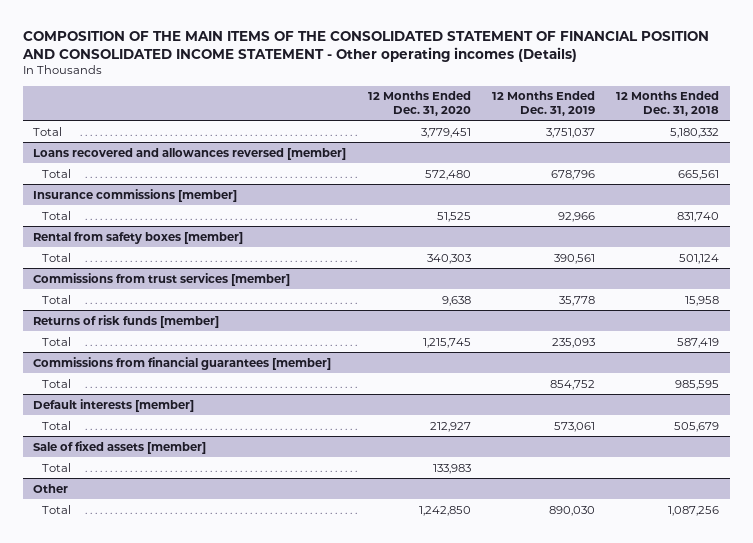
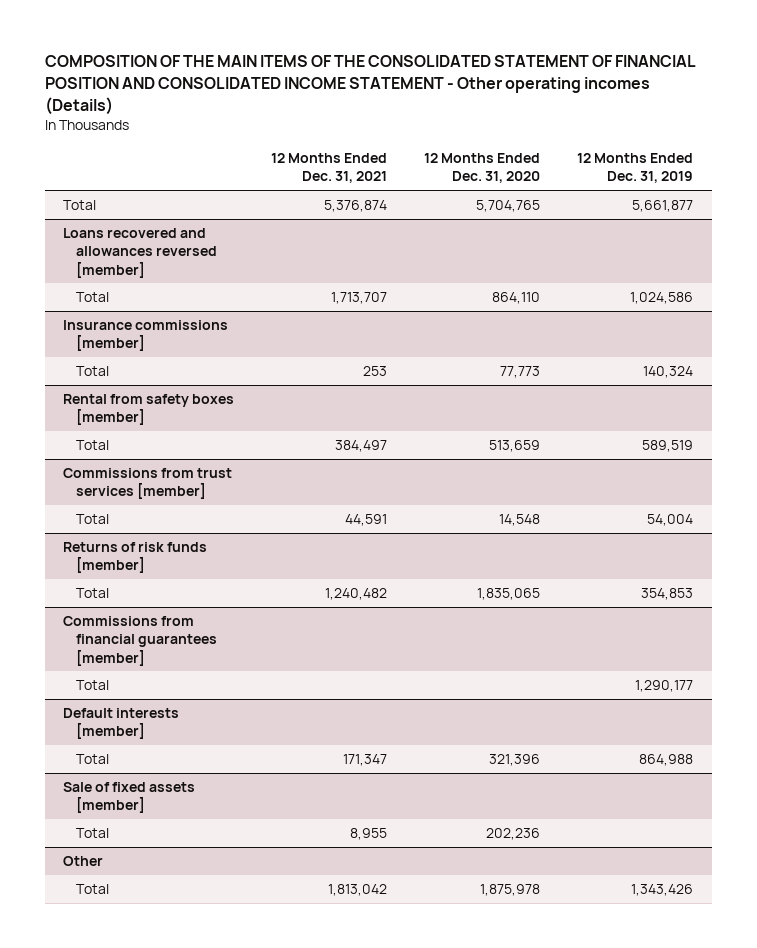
[616,91,720,116] 12 Months Ended Dec. 31, 2018 -> none
none -> [271,152,388,184] 12 Months Ended Dec. 31, 2021
[420,127,471,138] 3,779,451 -> [476,200,541,213] 5,704,765
[546,127,596,138] 3,751,037 -> [632,200,694,213] 5,661,877
[424,169,471,180] 572,480 -> [492,292,541,305] 864,110
[551,169,596,180] 678,796 -> [630,292,694,305] 1,024,586
[436,211,471,222] 51,525 -> [500,366,541,379] 77,773
[558,211,596,222] 92,966 -> [643,366,694,379] 140,324
[426,253,471,264] 340,303 -> [489,440,541,453] 513,659
[554,253,596,264] 390,561 -> [642,440,694,453] 589,519
[441,295,471,306] 9,638 -> [499,514,541,527] 14,548
[559,295,596,306] 35,778 -> [647,514,694,527] 54,004
[422,337,471,348] 1,215,745 -> [477,588,541,601] 1,835,065
[552,337,596,348] 235,093 -> [641,588,694,601] 354,853
[550,379,596,390] 854,752 -> [635,680,694,693] 1,290,177
[429,421,471,432] 212,927 -> [489,754,541,767] 321,396
[554,421,596,432] 573,061 -> [639,754,694,767] 864,988
[432,463,471,474] 133,983 -> [486,828,541,841] 202,236
[418,505,471,516] 1,242,850 -> [480,884,541,897] 1,875,978
[549,505,596,516] 890,030 -> [631,884,694,897] 1,343,426

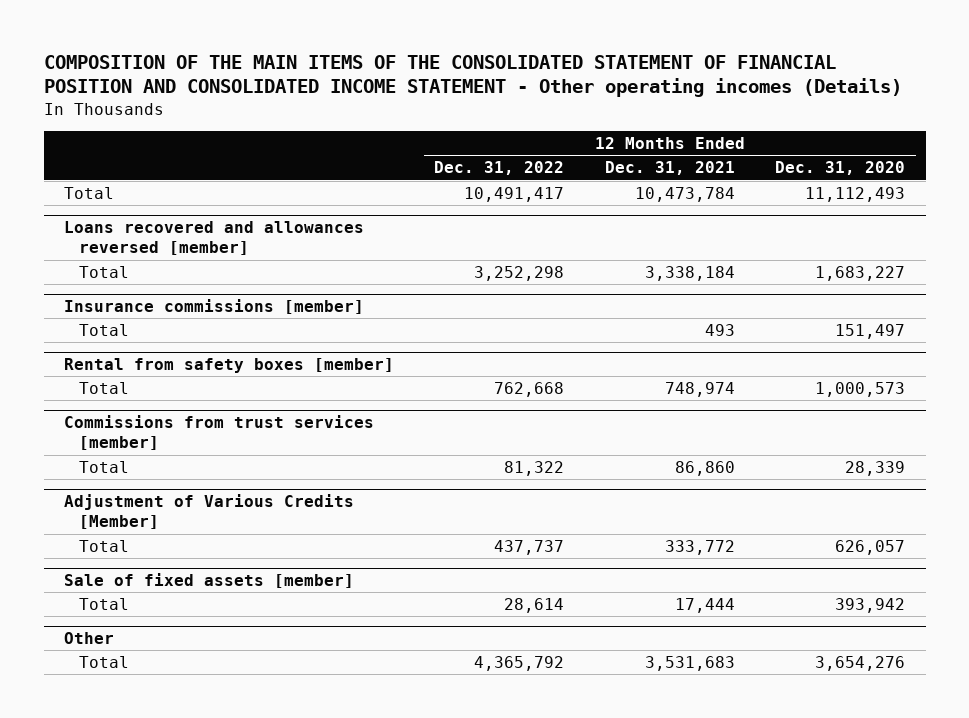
[577,152,694,184] 12 Months Ended Dec. 31, 2019 -> none
none -> [434,161,565,176] Dec. 31, 2022
[324,200,388,213] 5,376,874 -> [634,187,735,203] 10,473,784
[476,200,541,213] 5,704,765 -> [805,187,906,203] 11,112,493
[331,292,388,305] 1,713,707 -> [644,266,735,282] 3,338,184
[492,292,541,305] 864,110 -> [815,266,906,282] 1,683,227
[363,366,388,377] 253 -> [704,324,735,337] 493
[500,366,541,379] 77,773 -> [835,324,906,340] 151,497
[335,440,388,453] 384,497 -> [664,382,735,398] 748,974
[489,440,541,453] 513,659 -> [815,382,906,398] 1,000,573
[63,542,208,574] Returns of risk funds [member] -> none
[63,616,217,666] Commissions from financial guarantees [member] -> none
[75,680,109,691] Total -> none
[63,708,180,740] Default interests [member] -> none
[75,754,109,765] Total -> none
[345,514,388,527] 44,591 -> [674,461,735,477] 86,860
[499,514,541,527] 14,548 -> [845,461,906,477] 28,339
none -> [64,494,355,530] Adjustment of Various Credits [Member]
[325,588,388,601] 1,240,482 -> [664,540,735,556] 333,772
[477,588,541,601] 1,835,065 -> [835,540,906,556] 626,057
[350,828,388,841] 8,955 -> [674,598,735,614] 17,444
[486,828,541,841] 202,236 -> [835,598,906,614] 393,942
[328,884,388,897] 1,813,042 -> [644,656,735,672] 3,531,683
[480,884,541,897] 1,875,978 -> [815,656,906,672] 3,654,276

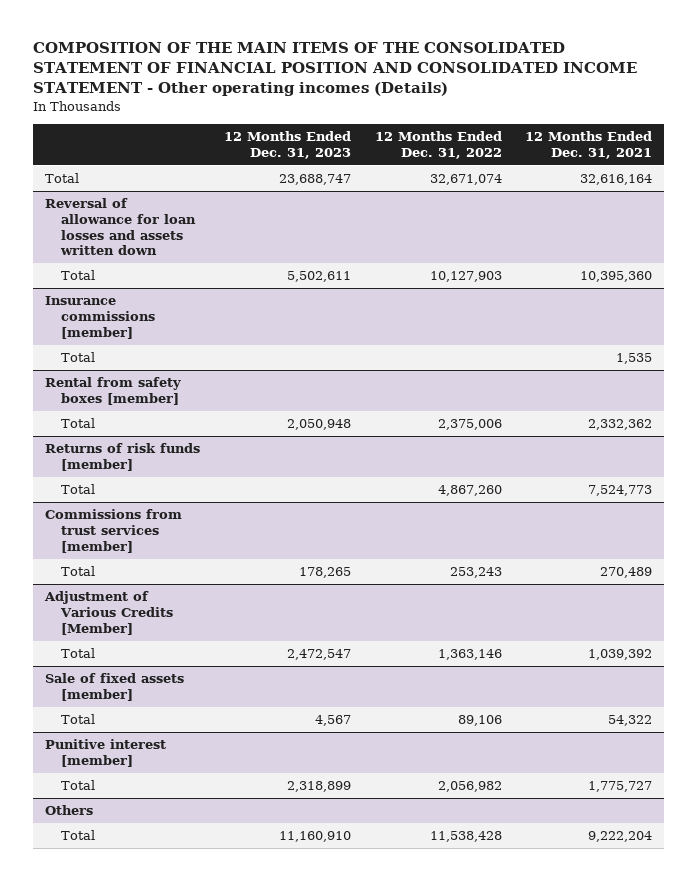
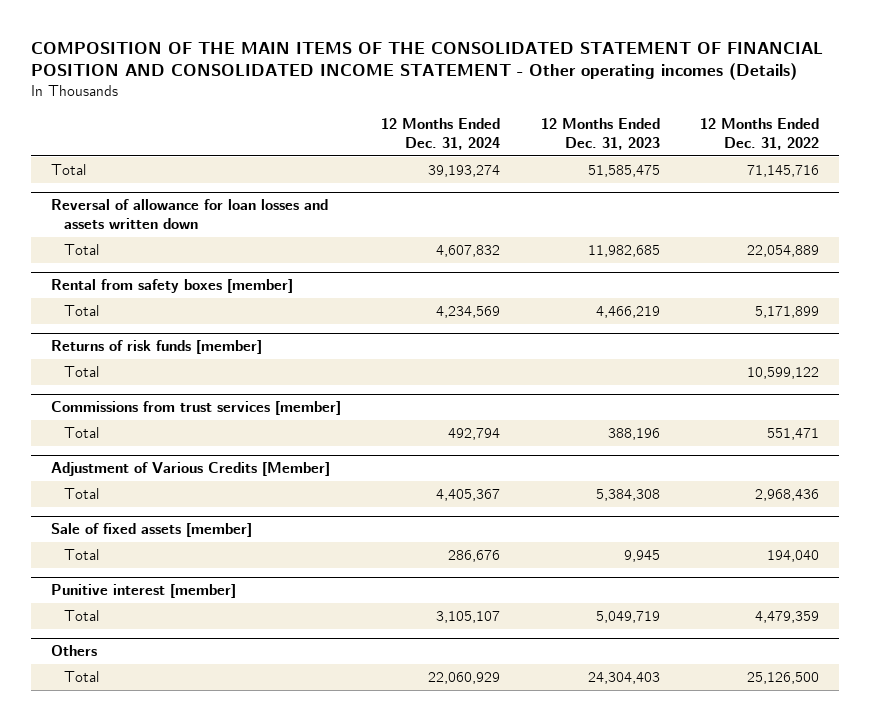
[525,131,653,159] 12 Months Ended Dec. 31, 2021 -> none
none -> [381,117,501,150] 12 Months Ended Dec. 31, 2024
[278,174,351,186] 23,688,747 -> [587,164,660,177] 51,585,475
[429,174,502,186] 32,671,074 -> [746,164,819,177] 71,145,716
[45,296,155,339] Insurance commissions [member] -> none
[60,352,95,363] Total -> none
[286,271,351,283] 5,502,611 -> [587,244,660,257] 11,982,685
[429,271,502,283] 10,127,903 -> [746,244,819,257] 22,054,889
[286,419,351,431] 2,050,948 -> [595,305,660,318] 4,466,219
[437,419,502,431] 2,375,006 -> [754,305,819,318] 5,171,899
[437,485,502,497] 4,867,260 -> [746,366,819,379] 10,599,122
[298,567,351,579] 178,265 -> [607,427,660,440] 388,196
[449,567,502,579] 253,243 -> [766,427,819,440] 551,471
[286,649,351,661] 2,472,547 -> [595,488,660,501] 5,384,308
[437,649,502,661] 1,363,146 -> [754,488,819,501] 2,968,436
[314,715,351,727] 4,567 -> [623,549,660,562] 9,945
[457,715,502,727] 89,106 -> [766,549,819,562] 194,040
[286,781,351,793] 2,318,899 -> [595,610,660,623] 5,049,719
[437,781,502,793] 2,056,982 -> [754,610,819,623] 4,479,359
[278,831,351,843] 11,160,910 -> [587,671,660,684] 24,304,403
[429,831,502,843] 11,538,428 -> [746,671,819,684] 25,126,500

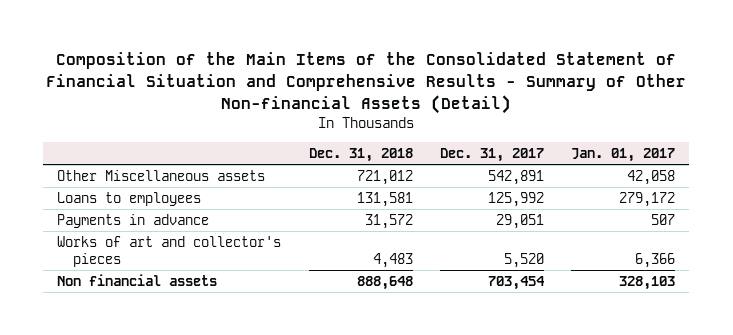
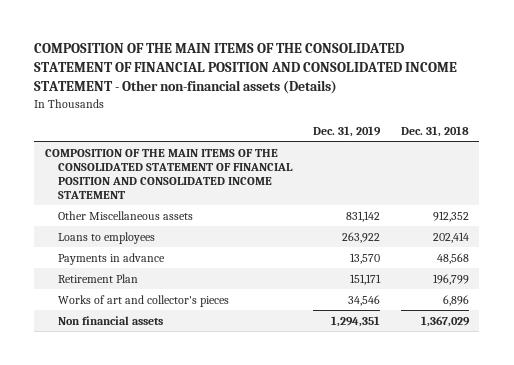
[46,52,687,114] Composition of the Main Items of the Consolidated Statement of Financial Situation and Comprehensive Results - Summary of Other Non-financial Assets (Detail) -> [34,43,458,95] COMPOSITION OF THE MAIN ITEMS OF THE CONSOLIDATED STATEMENT OF FINANCIAL POSITION AND CONSOLIDATED INCOME STATEMENT - Other non-financial assets (Details)
[439,147,544,162] Dec. 31, 2017 -> none
[571,147,676,162] Jan. 01, 2017 -> none
none -> [313,125,382,137] Dec. 31, 2019
none -> [44,148,294,199] COMPOSITION OF THE MAIN ITEMS OF THE CONSOLIDATED STATEMENT OF FINANCIAL POSITION AND CONSOLIDATED INCOME STATEMENT
[356,169,413,185] 721,012 -> [432,210,469,222] 912,352
[356,191,413,207] 131,581 -> [432,231,469,243] 202,414
[364,213,413,229] 31,572 -> [436,252,469,264] 48,568
none -> [58,273,139,283] Retirement Plan
[372,253,413,269] 4,483 -> [442,294,469,306] 6,896
[356,275,413,290] 888,648 -> [420,315,470,327] 1,367,029

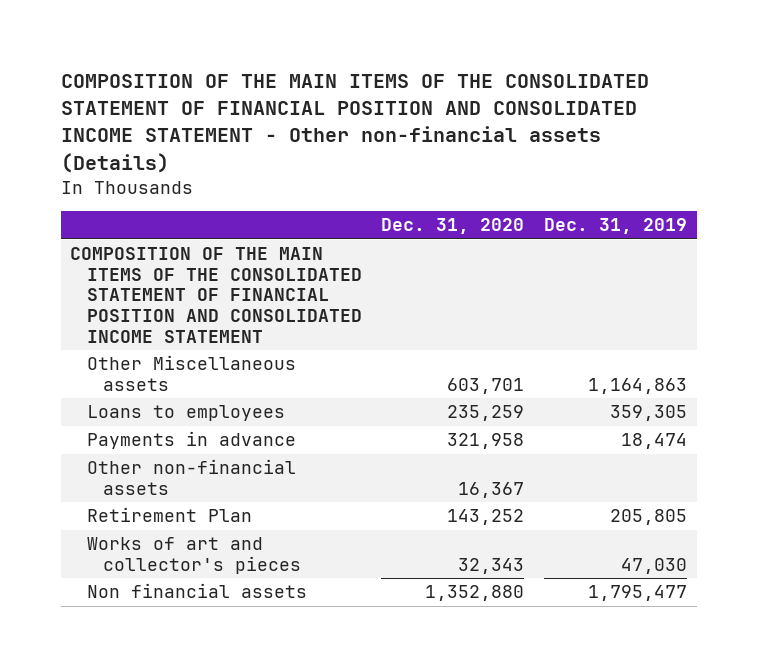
[400,125,469,137] Dec. 31, 2018 -> none
none -> [381,218,525,235] Dec. 31, 2020
[346,210,381,222] 831,142 -> [588,377,688,394] 1,164,863
[342,231,381,243] 263,922 -> [610,405,688,422] 359,305
[350,252,381,264] 13,570 -> [621,433,688,450] 18,474
none -> [86,459,296,495] Other non-financial assets
[350,273,382,285] 151,171 -> [610,509,688,526] 205,805
[348,294,381,306] 34,546 -> [621,557,688,574] 47,030
[331,315,381,327] 1,294,351 -> [588,585,688,602] 1,795,477

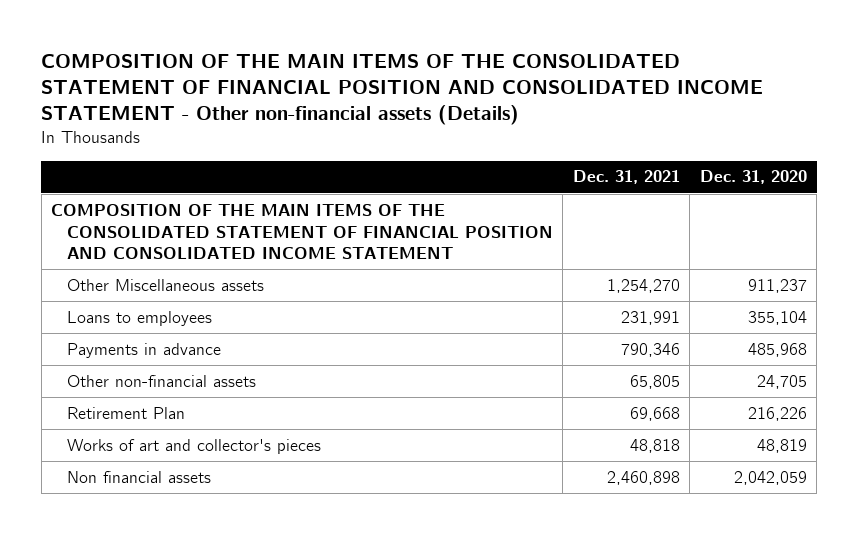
[544,218,688,235] Dec. 31, 2019 -> none
none -> [572,170,680,185] Dec. 31, 2021
[447,377,525,394] 603,701 -> [747,278,807,293] 911,237
[447,405,525,422] 235,259 -> [747,310,807,325] 355,104
[447,433,525,450] 321,958 -> [747,342,807,357] 485,968
[458,481,525,498] 16,367 -> [756,374,807,389] 24,705
[447,509,525,526] 143,252 -> [747,406,807,421] 216,226
[458,557,525,574] 32,343 -> [756,438,807,453] 48,819
[425,585,525,602] 1,352,880 -> [733,470,807,485] 2,042,059

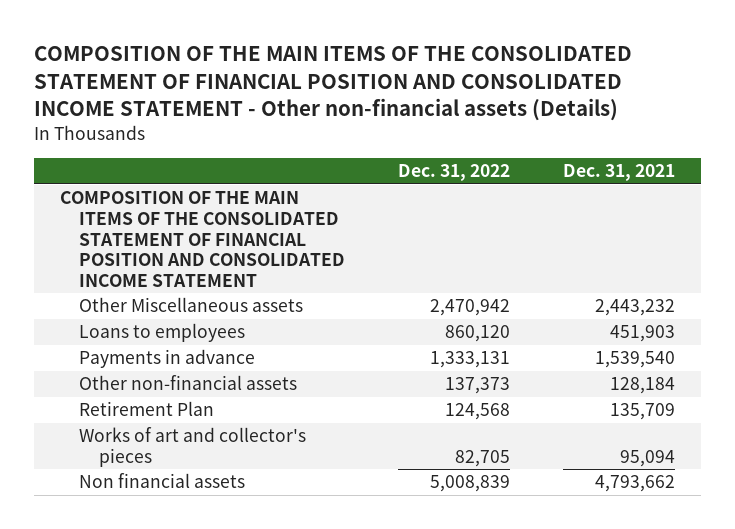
[699,170,807,185] Dec. 31, 2020 -> none
none -> [398,164,511,182] Dec. 31, 2022
[606,278,680,293] 1,254,270 -> [594,299,675,317] 2,443,232
[620,310,680,325] 231,991 -> [609,325,675,343] 451,903
[620,342,680,357] 790,346 -> [594,351,675,369] 1,539,540
[629,374,680,389] 65,805 -> [609,377,675,395] 128,184
[629,406,680,421] 69,668 -> [609,403,675,421] 135,709
[629,438,680,453] 48,818 -> [619,450,675,468] 95,094
[606,470,680,485] 2,460,898 -> [594,475,675,493] 4,793,662

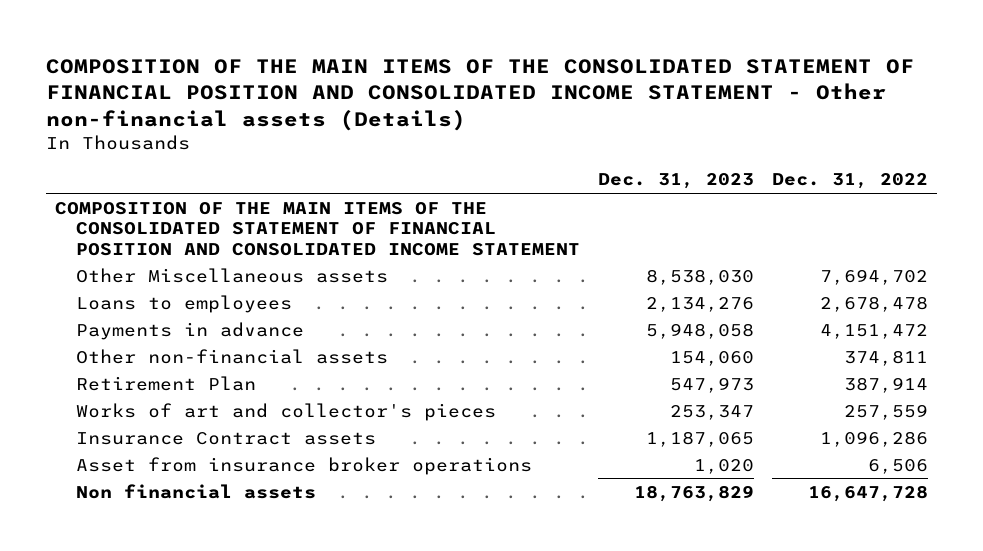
[562,164,675,182] Dec. 31, 2021 -> none
none -> [597,173,754,190] Dec. 31, 2023
[430,299,511,317] 2,470,942 -> [819,268,928,285] 7,694,702
[445,325,511,343] 860,120 -> [819,295,928,312] 2,678,478
[430,351,511,369] 1,333,131 -> [819,323,928,339] 4,151,472
[445,377,511,395] 137,373 -> [843,349,928,366] 374,811
[445,403,511,421] 124,568 -> [843,376,928,393] 387,914
[455,450,511,468] 82,705 -> [843,403,928,420] 257,559
none -> [75,431,376,445] Insurance Contract assets
none -> [75,456,532,475] Asset from insurance broker operations
[430,475,511,493] 5,008,839 -> [807,484,928,502] 16,647,728

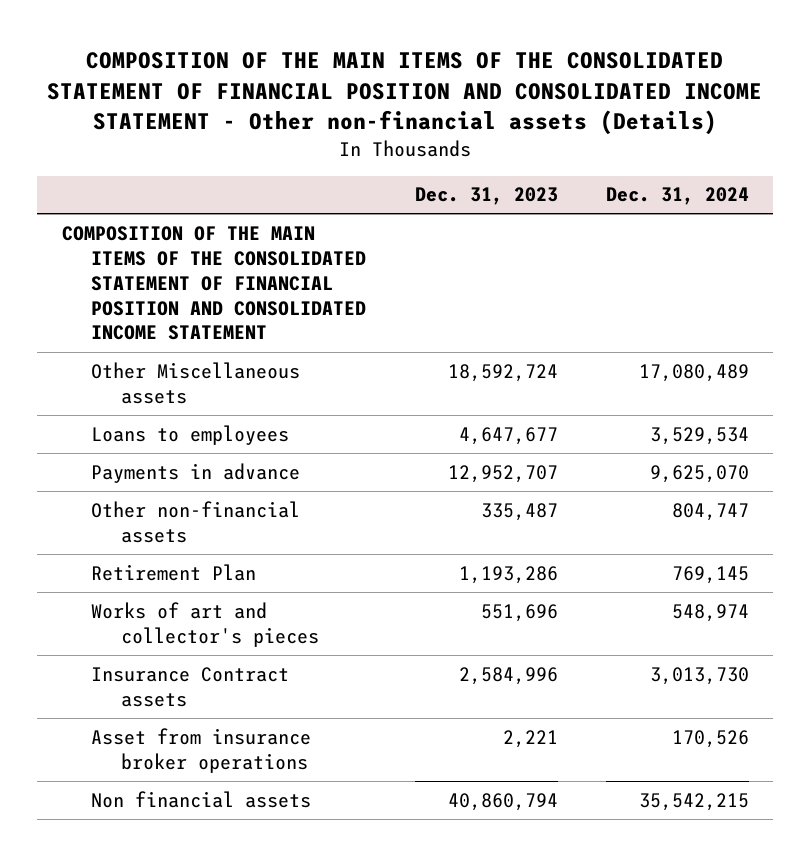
[771,173,928,190] Dec. 31, 2022 -> none
none -> [606,187,750,206] Dec. 31, 2024
[645,268,754,285] 8,538,030 -> [447,363,558,382] 18,592,724
[645,296,754,312] 2,134,276 -> [458,426,558,445] 4,647,677
[645,322,754,339] 5,948,058 -> [447,464,558,483] 12,952,707
[669,350,754,366] 154,060 -> [480,502,558,521] 335,487
[669,376,754,393] 547,973 -> [458,565,558,584] 1,193,286
[669,404,754,420] 253,347 -> [480,603,558,622] 551,696
[645,430,754,447] 1,187,065 -> [458,666,558,685] 2,584,996
[693,458,754,474] 1,020 -> [502,729,558,748] 2,221
[633,484,754,502] 18,763,829 -> [447,792,558,811] 40,860,794

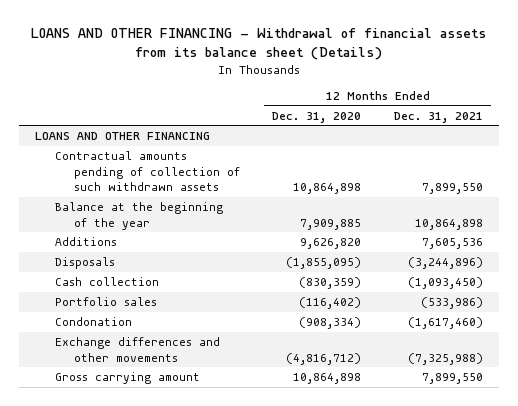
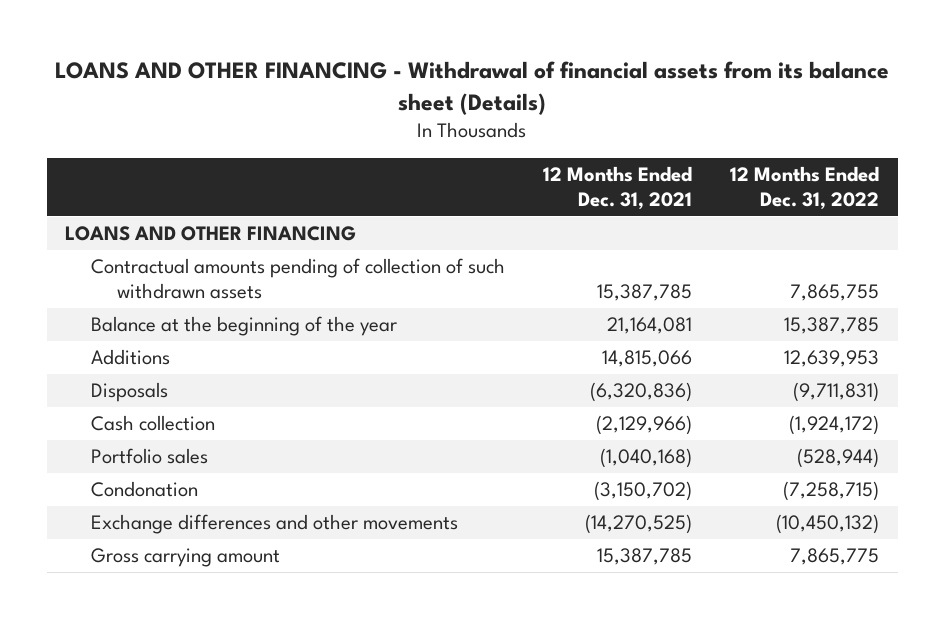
[272,111,362,123] Dec. 31, 2020 -> none
none -> [729,166,879,210] 12 Months Ended Dec. 31, 2022
[421,183,483,195] 7,899,550 -> [597,283,693,301] 15,387,785
[414,218,483,230] 10,864,898 -> [607,317,693,335] 21,164,081
[421,238,483,250] 7,605,536 -> [602,350,693,368] 14,815,066
[407,257,483,270] (3,244,896) -> [590,382,693,403] (6,320,836)
[407,277,483,290] (1,093,450) -> [596,415,693,436] (2,129,966)
[420,297,483,310] (533,986) -> [600,448,693,469] (1,040,168)
[407,317,483,330] (1,617,460) -> [594,481,693,502] (3,150,702)
[407,352,483,365] (7,325,988) -> [585,514,693,535] (14,270,525)
[421,373,483,385] 7,899,550 -> [597,548,693,566] 15,387,785

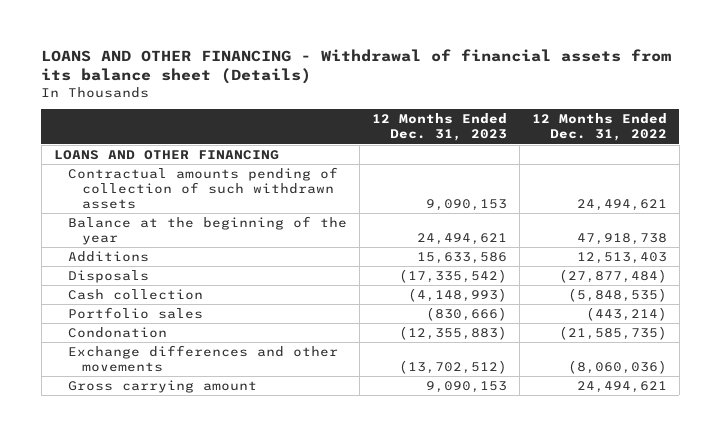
[543,166,693,210] 12 Months Ended Dec. 31, 2021 -> none
none -> [371,113,507,142] 12 Months Ended Dec. 31, 2023
[789,283,879,301] 7,865,755 -> [576,198,667,211] 24,494,621
[783,317,879,335] 15,387,785 -> [576,232,667,245] 47,918,738
[783,350,879,368] 12,639,953 -> [576,252,667,265] 12,513,403
[792,382,879,403] (9,711,831) -> [558,269,667,284] (27,877,484)
[788,415,879,436] (1,924,172) -> [567,288,667,303] (5,848,535)
[796,448,879,469] (528,944) -> [585,307,667,322] (443,214)
[782,481,879,502] (7,258,715) -> [558,326,667,341] (21,585,735)
[775,514,879,535] (10,450,132) -> [567,359,667,374] (8,060,036)
[789,548,879,566] 7,865,775 -> [576,381,667,394] 24,494,621

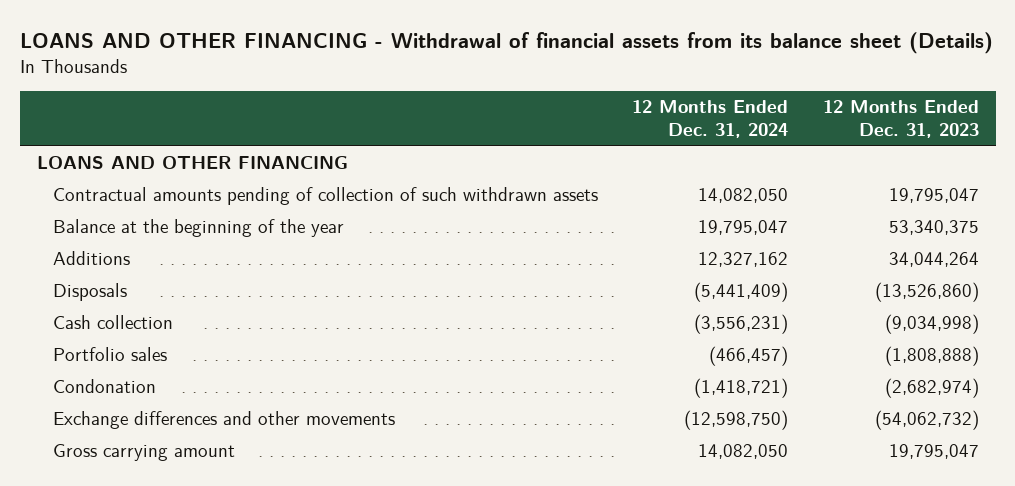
[531,113,667,142] 12 Months Ended Dec. 31, 2022 -> none
none -> [632,100,789,138] 12 Months Ended Dec. 31, 2024
[425,198,507,211] 9,090,153 -> [888,187,979,203] 19,795,047
[416,232,507,245] 24,494,621 -> [888,219,979,235] 53,340,375
[416,252,507,265] 15,633,586 -> [888,251,979,267] 34,044,264
[398,269,507,284] (17,335,542) -> [874,281,979,302] (13,526,860)
[407,288,507,303] (4,148,993) -> [884,313,979,334] (9,034,998)
[425,307,507,322] (830,666) -> [884,345,979,366] (1,808,888)
[398,326,507,341] (12,355,883) -> [884,377,979,398] (2,682,974)
[398,359,507,374] (13,702,512) -> [874,409,979,430] (54,062,732)
[425,381,507,394] 9,090,153 -> [888,443,979,459] 19,795,047

